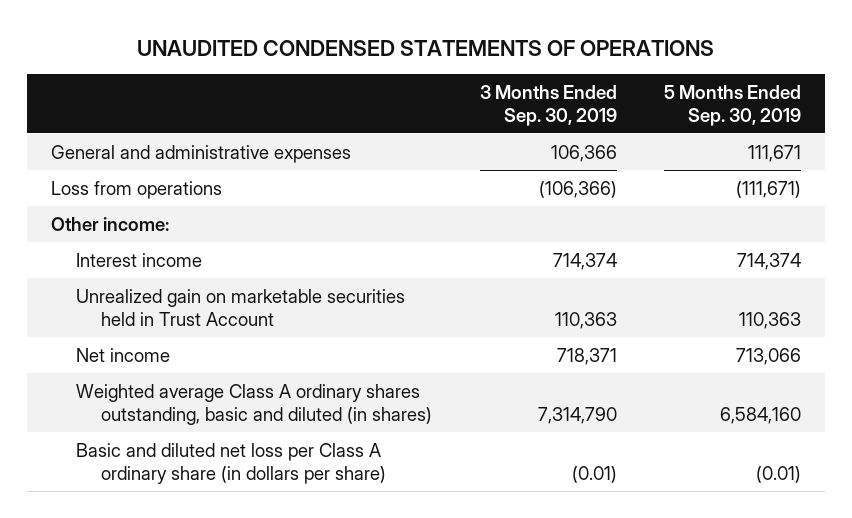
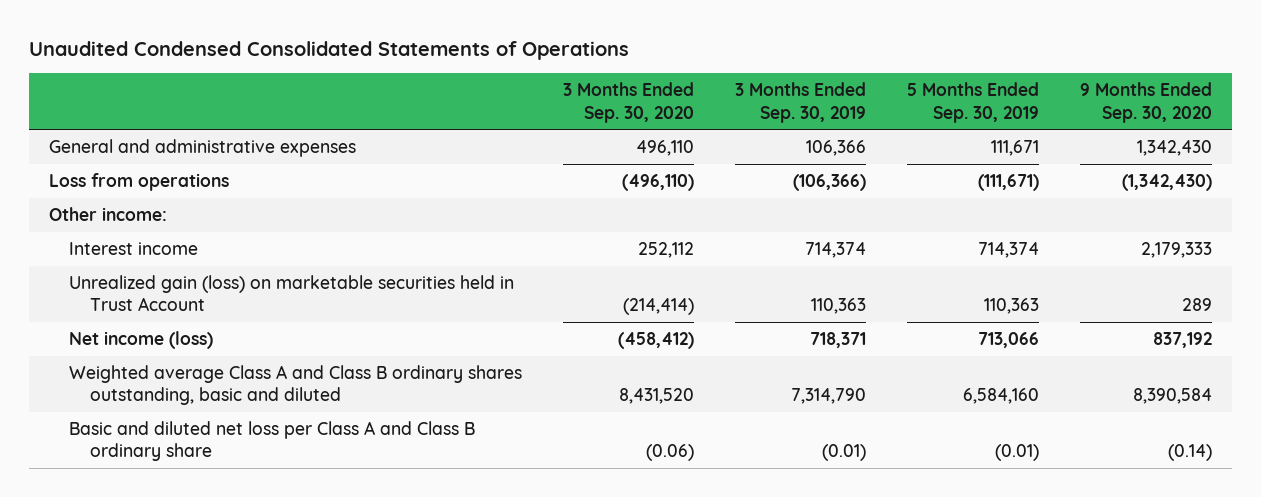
[136,39,714,56] UNAUDITED CONDENSED STATEMENTS OF OPERATIONS -> [28,40,629,60] Unaudited Condensed Consolidated Statements of Operations
none -> [563,82,695,123] 3 Months Ended Sep. 30, 2020
none -> [1079,82,1212,123] 9 Months Ended Sep. 30, 2020
[76,288,406,326] Unrealized gain on marketable securities held in Trust Account -> [69,274,515,312] Unrealized gain (loss) on marketable securities held in Trust Account
[76,347,171,362] Net income -> [69,330,214,349] Net income (loss)
[76,383,433,425] Weighted average Class A ordinary shares outstanding, basic and diluted (in shares) -> [69,364,523,406] Weighted average Class A and Class B ordinary shares outstanding, basic and diluted
[76,442,387,484] Basic and diluted net loss per Class A ordinary share (in dollars per share) -> [69,420,476,462] Basic and diluted net loss per Class A and Class B ordinary share

